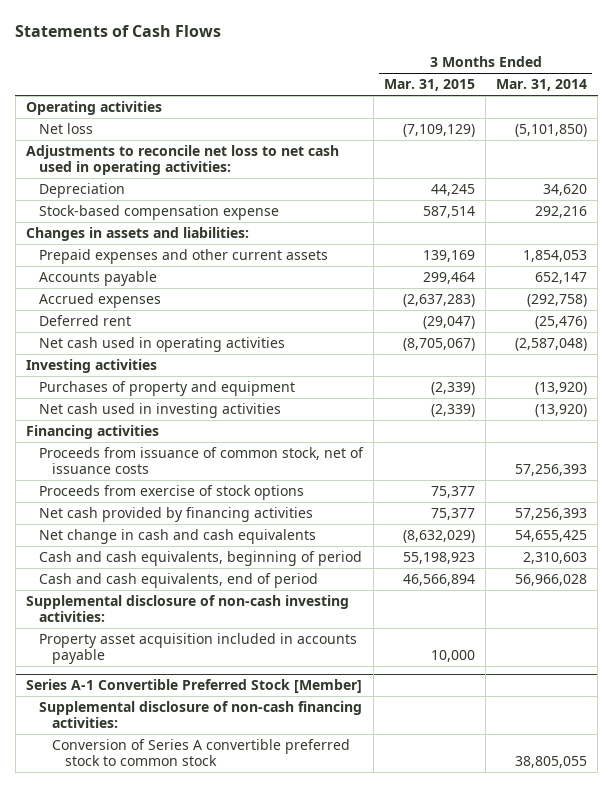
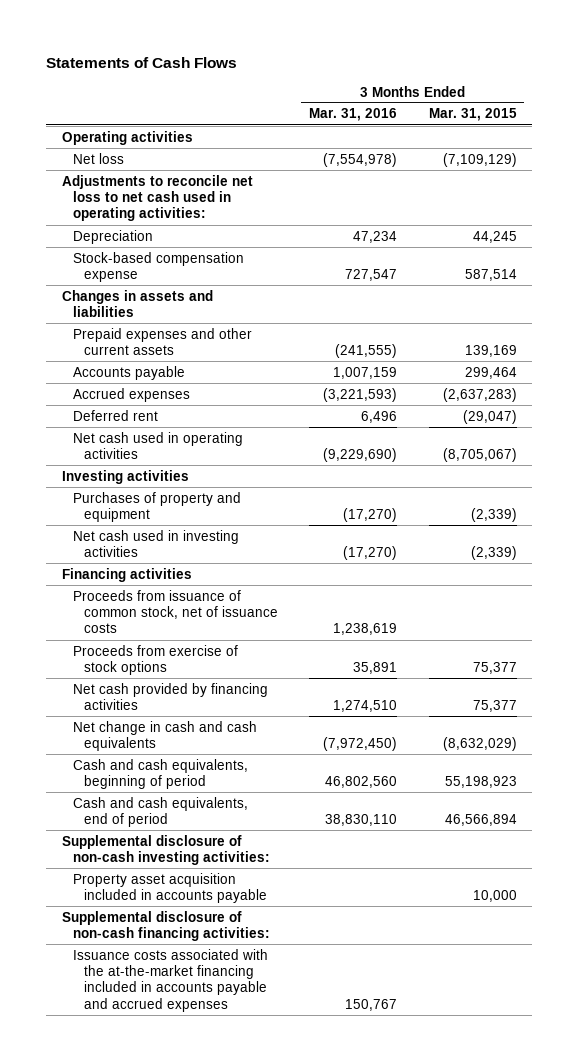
[496,79,588,92] Mar. 31, 2014 -> none
none -> [309,108,398,122] Mar. 31, 2016
[25,227,249,242] Changes in assets and liabilities: -> [62,289,214,317] Changes in assets and liabilities
[25,679,362,694] Series A-1 Convertible Preferred Stock [Member] -> none
[51,739,350,767] Conversion of Series A convertible preferred stock to common stock -> none
none -> [72,948,268,1012] Issuance costs associated with the at-the-market financing included in accounts payable and accrued expenses

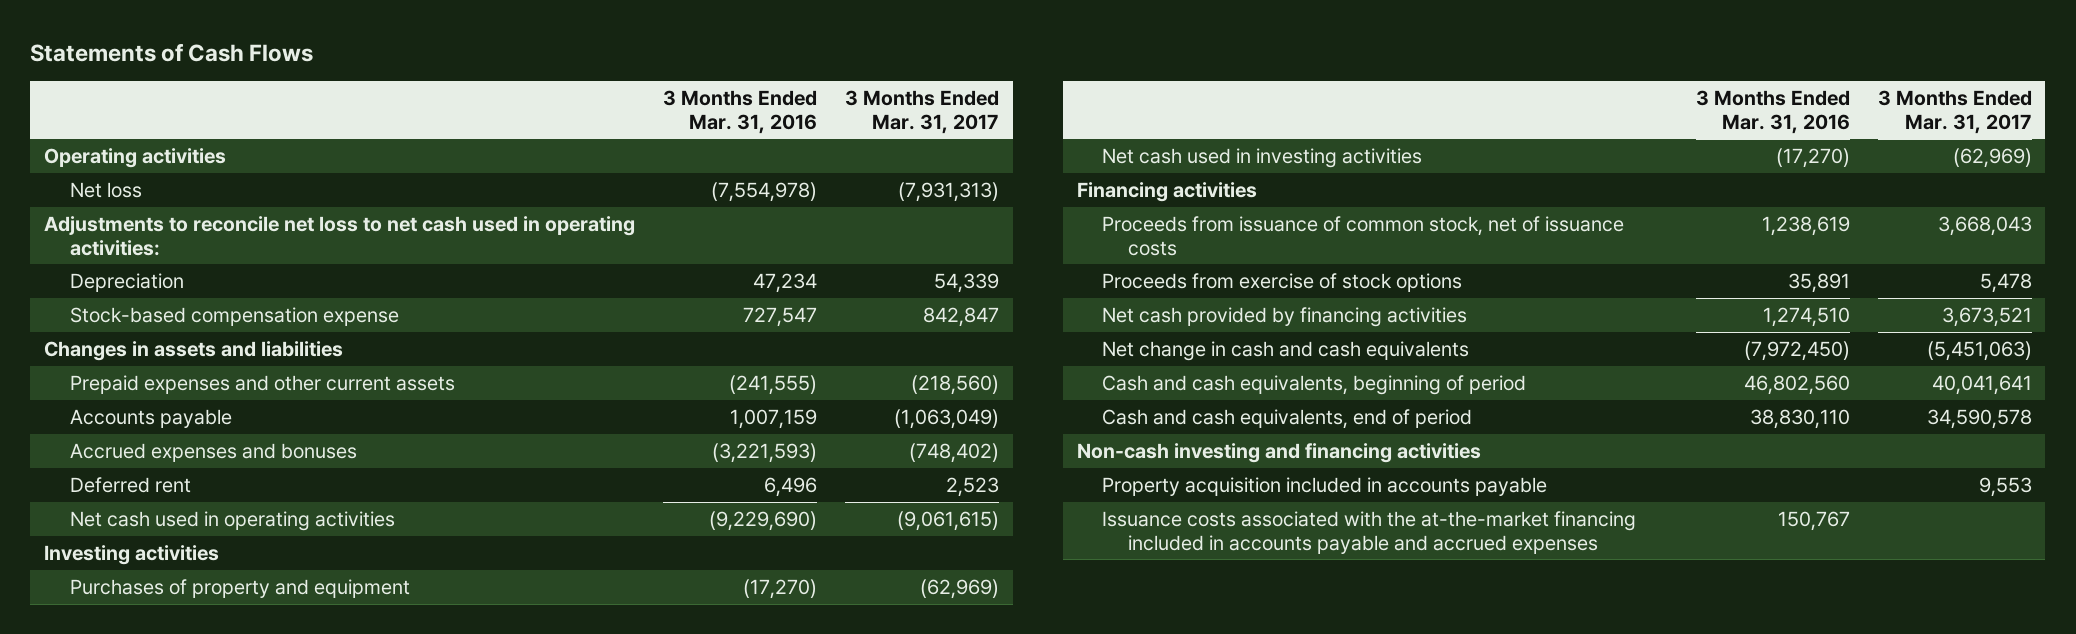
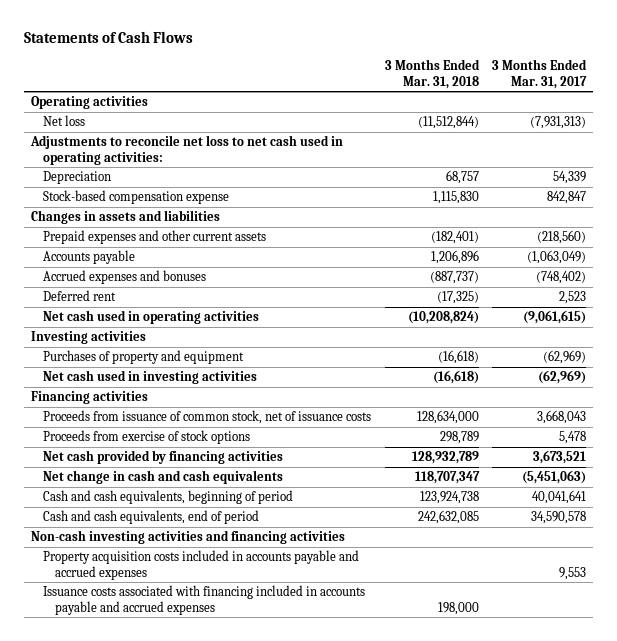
[663,89,818,134] 3 Months Ended Mar. 31, 2016 -> none
none -> [384,59,480,89] 3 Months Ended Mar. 31, 2018
[1076,442,1481,463] Non-cash investing and financing activities -> [30,530,345,545] Non-cash investing activities and financing activities
[1102,476,1548,496] Property acquisition included in accounts payable -> [42,550,359,580] Property acquisition costs included in accounts payable and accrued expenses
[1102,510,1637,554] Issuance costs associated with the at-the-market financing included in accounts payable and accrued expenses -> [42,585,365,615] Issuance costs associated with financing included in accounts payable and accrued expenses

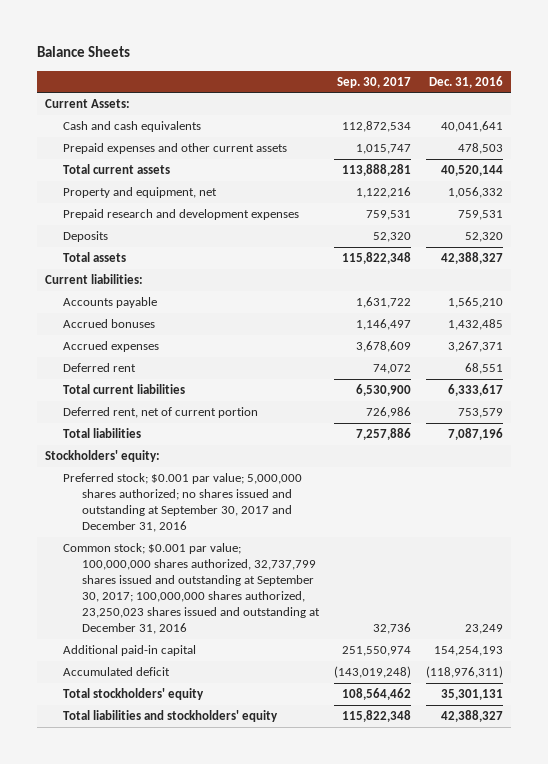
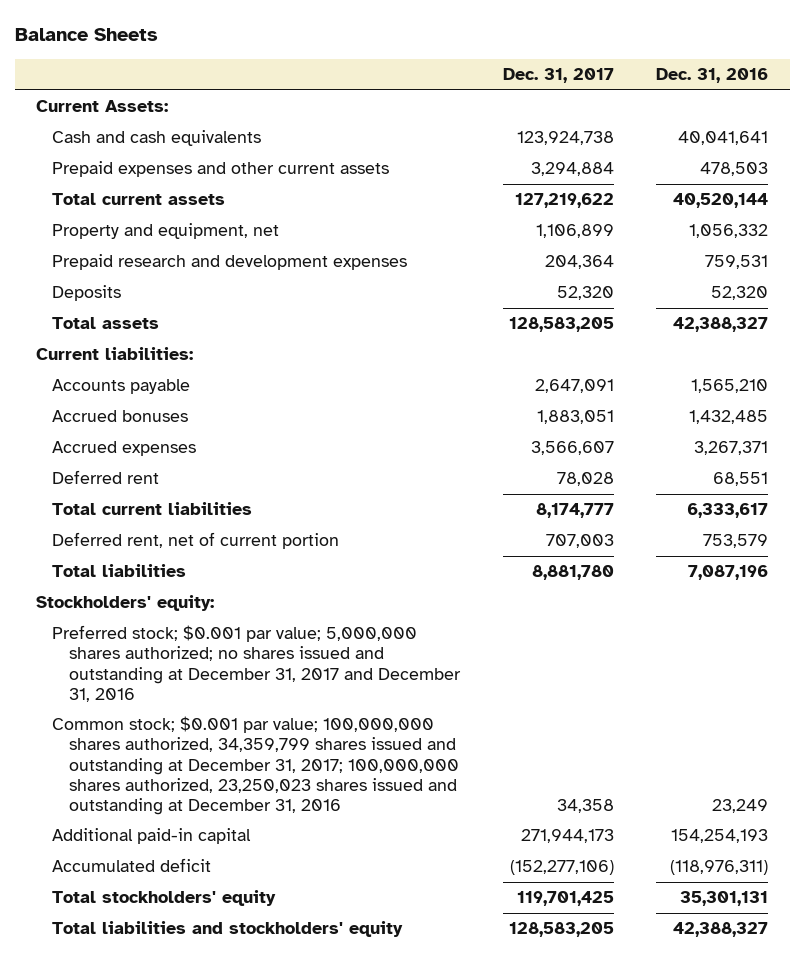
[336,76,411,88] Sep. 30, 2017 -> none
none -> [502,68,614,84] Dec. 31, 2017
[63,473,303,533] Preferred stock; $0.001 par value; 5,000,000 shares authorized; no shares issued and outstanding at September 30, 2017 and December 31, 2016 -> [52,625,462,702] Preferred stock; $0.001 par value; 5,000,000 shares authorized; no shares issued and outstanding at December 31, 2017 and December 31, 2016
[63,543,320,635] Common stock; $0.001 par value; 100,000,000 shares authorized, 32,737,799 shares issued and outstanding at September 30, 2017; 100,000,000 shares authorized, 23,250,023 shares issued and outstanding at December 31, 2016 -> [52,716,460,815] Common stock; $0.001 par value; 100,000,000 shares authorized, 34,359,799 shares issued and outstanding at December 31, 2017; 100,000,000 shares authorized, 23,250,023 shares issued and outstanding at December 31, 2016

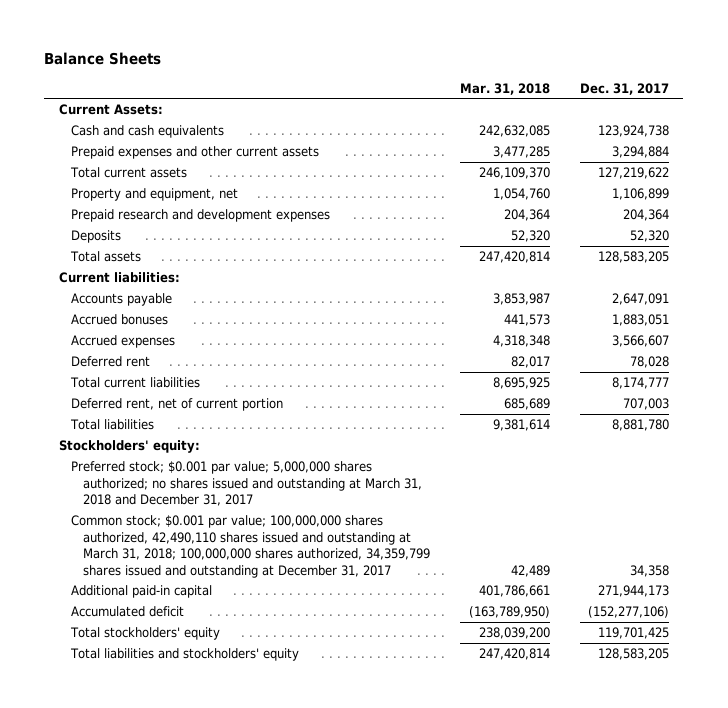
[656,68,769,84] Dec. 31, 2016 -> none
none -> [459,82,550,95] Mar. 31, 2018
[52,625,462,702] Preferred stock; $0.001 par value; 5,000,000 shares authorized; no shares issued and outstanding at December 31, 2017 and December 31, 2016 -> [71,461,423,507] Preferred stock; $0.001 par value; 5,000,000 shares authorized; no shares issued and outstanding at March 31, 2018 and December 31, 2017
[52,716,460,815] Common stock; $0.001 par value; 100,000,000 shares authorized, 34,359,799 shares issued and outstanding at December 31, 2017; 100,000,000 shares authorized, 23,250,023 shares issued and outstanding at December 31, 2016 -> [71,515,431,578] Common stock; $0.001 par value; 100,000,000 shares authorized, 42,490,110 shares issued and outstanding at March 31, 2018; 100,000,000 shares authorized, 34,359,799 shares issued and outstanding at December 31, 2017

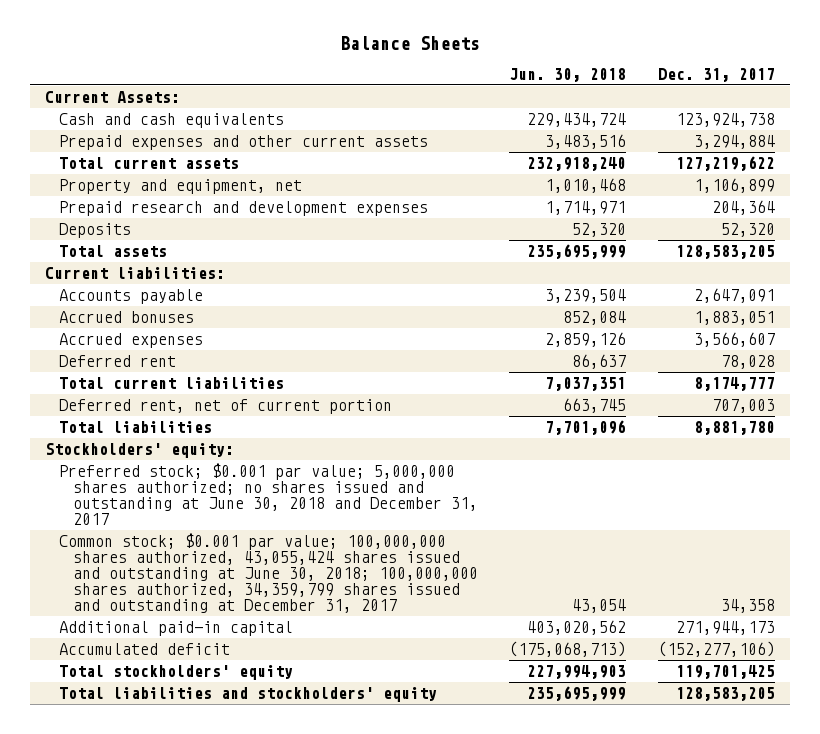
[459,82,550,95] Mar. 31, 2018 -> none
none -> [509,67,627,82] Jun. 30, 2018
[71,461,423,507] Preferred stock; $0.001 par value; 5,000,000 shares authorized; no shares issued and outstanding at March 31, 2018 and December 31, 2017 -> [59,462,478,525] Preferred stock; $0.001 par value; 5,000,000 shares authorized; no shares issued and outstanding at June 30, 2018 and December 31, 2017
[71,515,431,578] Common stock; $0.001 par value; 100,000,000 shares authorized, 42,490,110 shares issued and outstanding at March 31, 2018; 100,000,000 shares authorized, 34,359,799 shares issued and outstanding at December 31, 2017 -> [59,532,478,613] Common stock; $0.001 par value; 100,000,000 shares authorized, 43,055,424 shares issued and outstanding at June 30, 2018; 100,000,000 shares authorized, 34,359,799 shares issued and outstanding at December 31, 2017

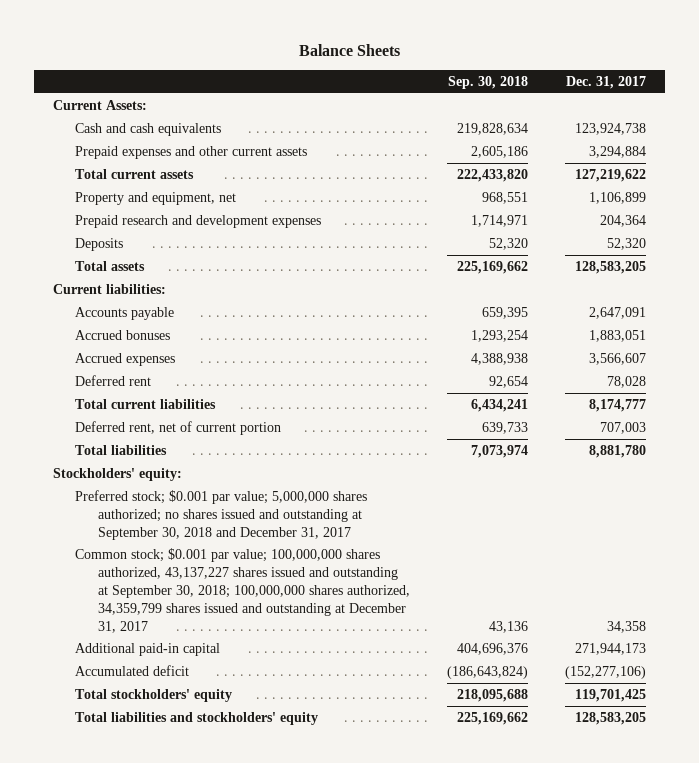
[509,67,627,82] Jun. 30, 2018 -> none
none -> [447,76,528,90] Sep. 30, 2018
[59,462,478,525] Preferred stock; $0.001 par value; 5,000,000 shares authorized; no shares issued and outstanding at June 30, 2018 and December 31, 2017 -> [75,489,368,540] Preferred stock; $0.001 par value; 5,000,000 shares authorized; no shares issued and outstanding at September 30, 2018 and December 31, 2017
[59,532,478,613] Common stock; $0.001 par value; 100,000,000 shares authorized, 43,055,424 shares issued and outstanding at June 30, 2018; 100,000,000 shares authorized, 34,359,799 shares issued and outstanding at December 31, 2017 -> [75,547,410,633] Common stock; $0.001 par value; 100,000,000 shares authorized, 43,137,227 shares issued and outstanding at September 30, 2018; 100,000,000 shares authorized, 34,359,799 shares issued and outstanding at December 31, 2017

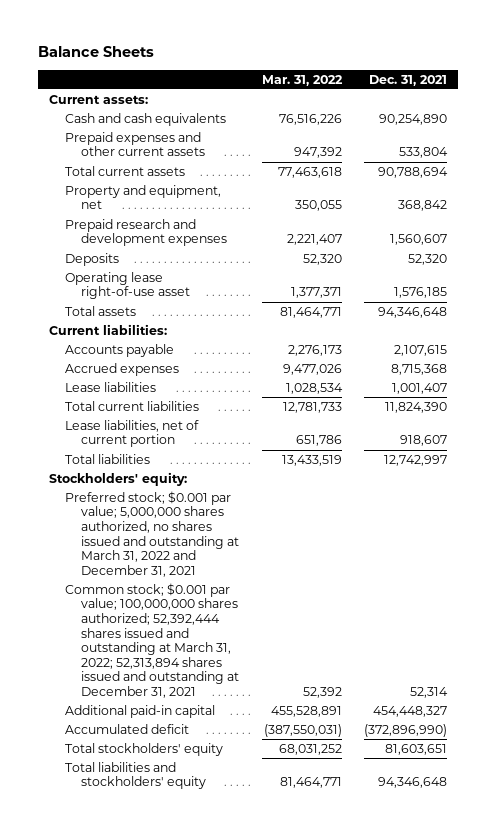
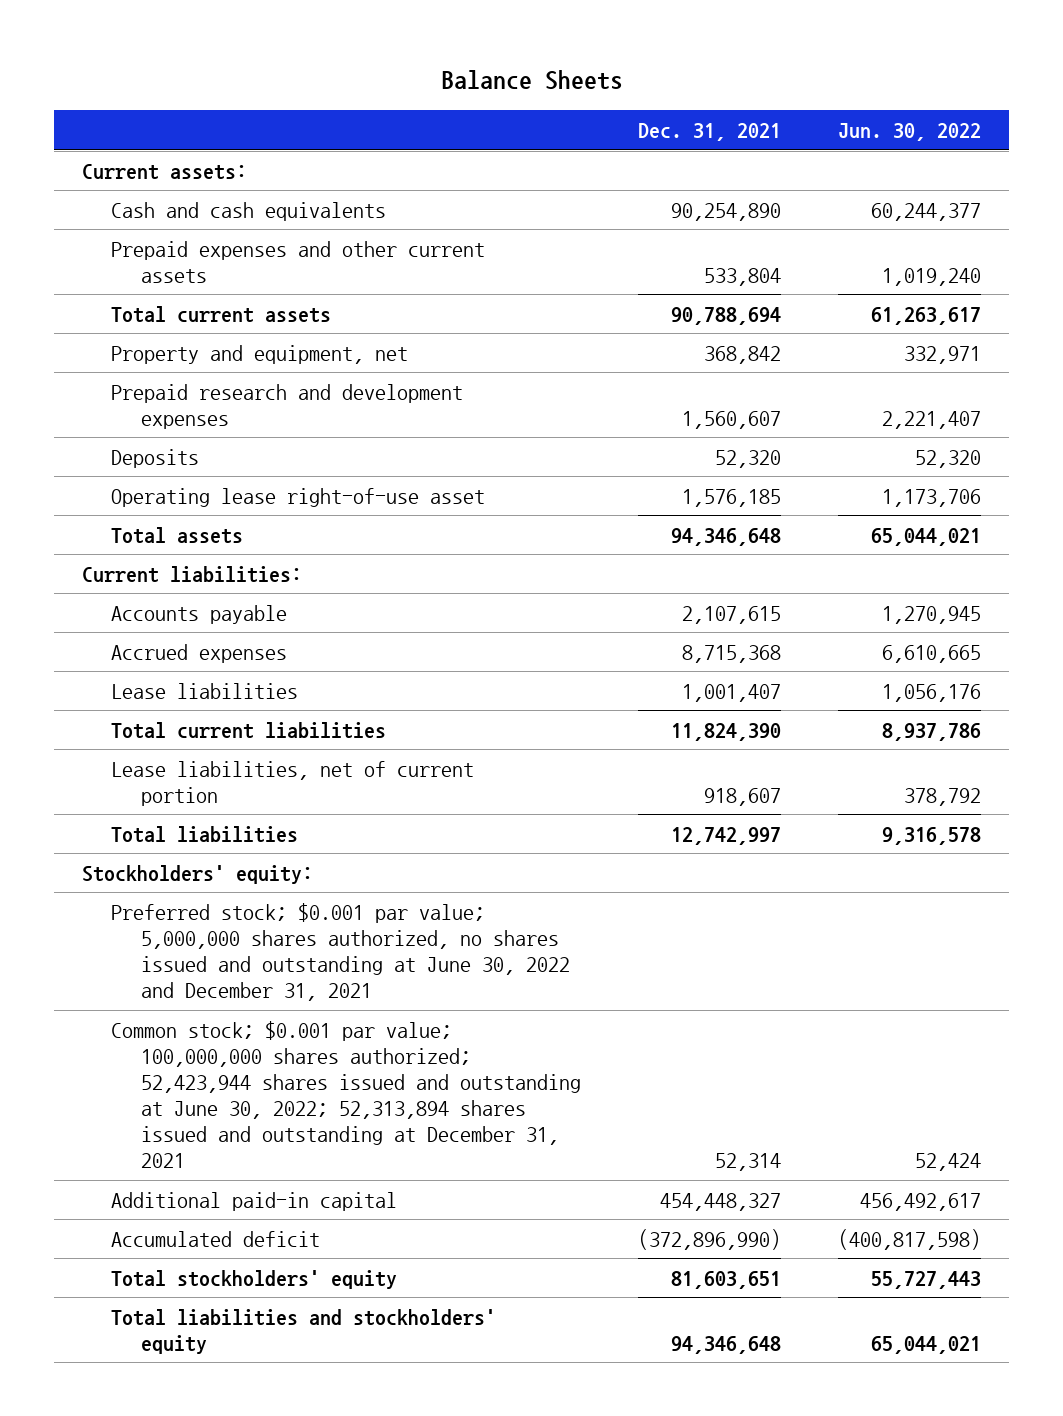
[261,74,343,86] Mar. 31, 2022 -> none
none -> [837,123,981,142] Jun. 30, 2022
[65,490,240,577] Preferred stock; $0.001 par value; 5,000,000 shares authorized, no shares issued and outstanding at March 31, 2022 and December 31, 2021 -> [111,902,570,1001] Preferred stock; $0.001 par value; 5,000,000 shares authorized, no shares issued and outstanding at June 30, 2022 and December 31, 2021
[65,582,240,698] Common stock; $0.001 par value; 100,000,000 shares authorized; 52,392,444 shares issued and outstanding at March 31, 2022; 52,313,894 shares issued and outstanding at December 31, 2021 -> [111,1020,581,1169] Common stock; $0.001 par value; 100,000,000 shares authorized; 52,423,944 shares issued and outstanding at June 30, 2022; 52,313,894 shares issued and outstanding at December 31, 2021

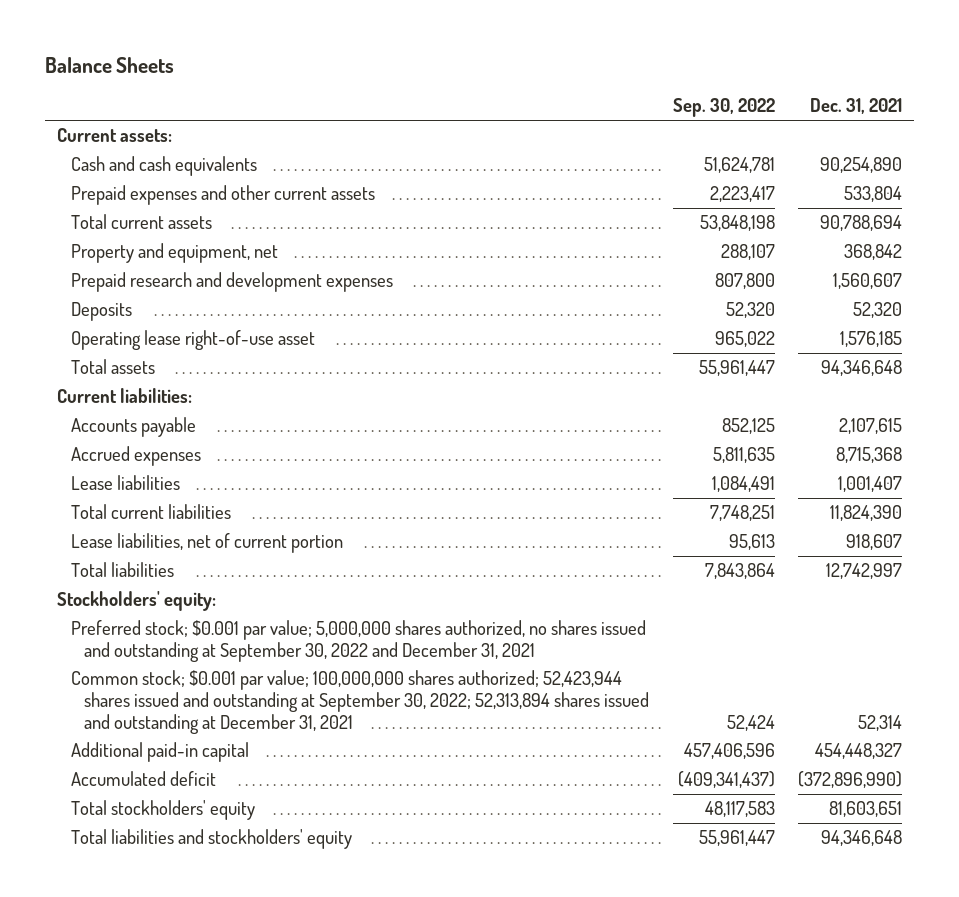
[837,123,981,142] Jun. 30, 2022 -> none
none -> [672,98,775,118] Sep. 30, 2022
[111,902,570,1001] Preferred stock; $0.001 par value; 5,000,000 shares authorized, no shares issued and outstanding at June 30, 2022 and December 31, 2021 -> [70,619,646,662] Preferred stock; $0.001 par value; 5,000,000 shares authorized, no shares issued and outstanding at September 30, 2022 and December 31, 2021
[111,1020,581,1169] Common stock; $0.001 par value; 100,000,000 shares authorized; 52,423,944 shares issued and outstanding at June 30, 2022; 52,313,894 shares issued and outstanding at December 31, 2021 -> [70,669,650,734] Common stock; $0.001 par value; 100,000,000 shares authorized; 52,423,944 shares issued and outstanding at September 30, 2022; 52,313,894 shares issued and outstanding at December 31, 2021

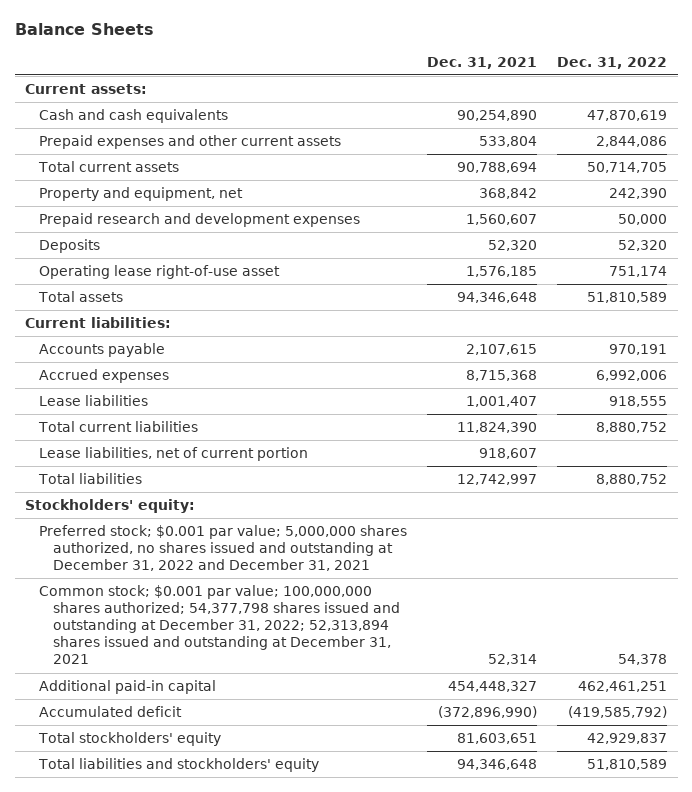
[672,98,775,118] Sep. 30, 2022 -> none
none -> [557,56,668,69] Dec. 31, 2022
[70,619,646,662] Preferred stock; $0.001 par value; 5,000,000 shares authorized, no shares issued and outstanding at September 30, 2022 and December 31, 2021 -> [38,524,407,572] Preferred stock; $0.001 par value; 5,000,000 shares authorized, no shares issued and outstanding at December 31, 2022 and December 31, 2021
[70,669,650,734] Common stock; $0.001 par value; 100,000,000 shares authorized; 52,423,944 shares issued and outstanding at September 30, 2022; 52,313,894 shares issued and outstanding at December 31, 2021 -> [38,584,401,665] Common stock; $0.001 par value; 100,000,000 shares authorized; 54,377,798 shares issued and outstanding at December 31, 2022; 52,313,894 shares issued and outstanding at December 31, 2021

